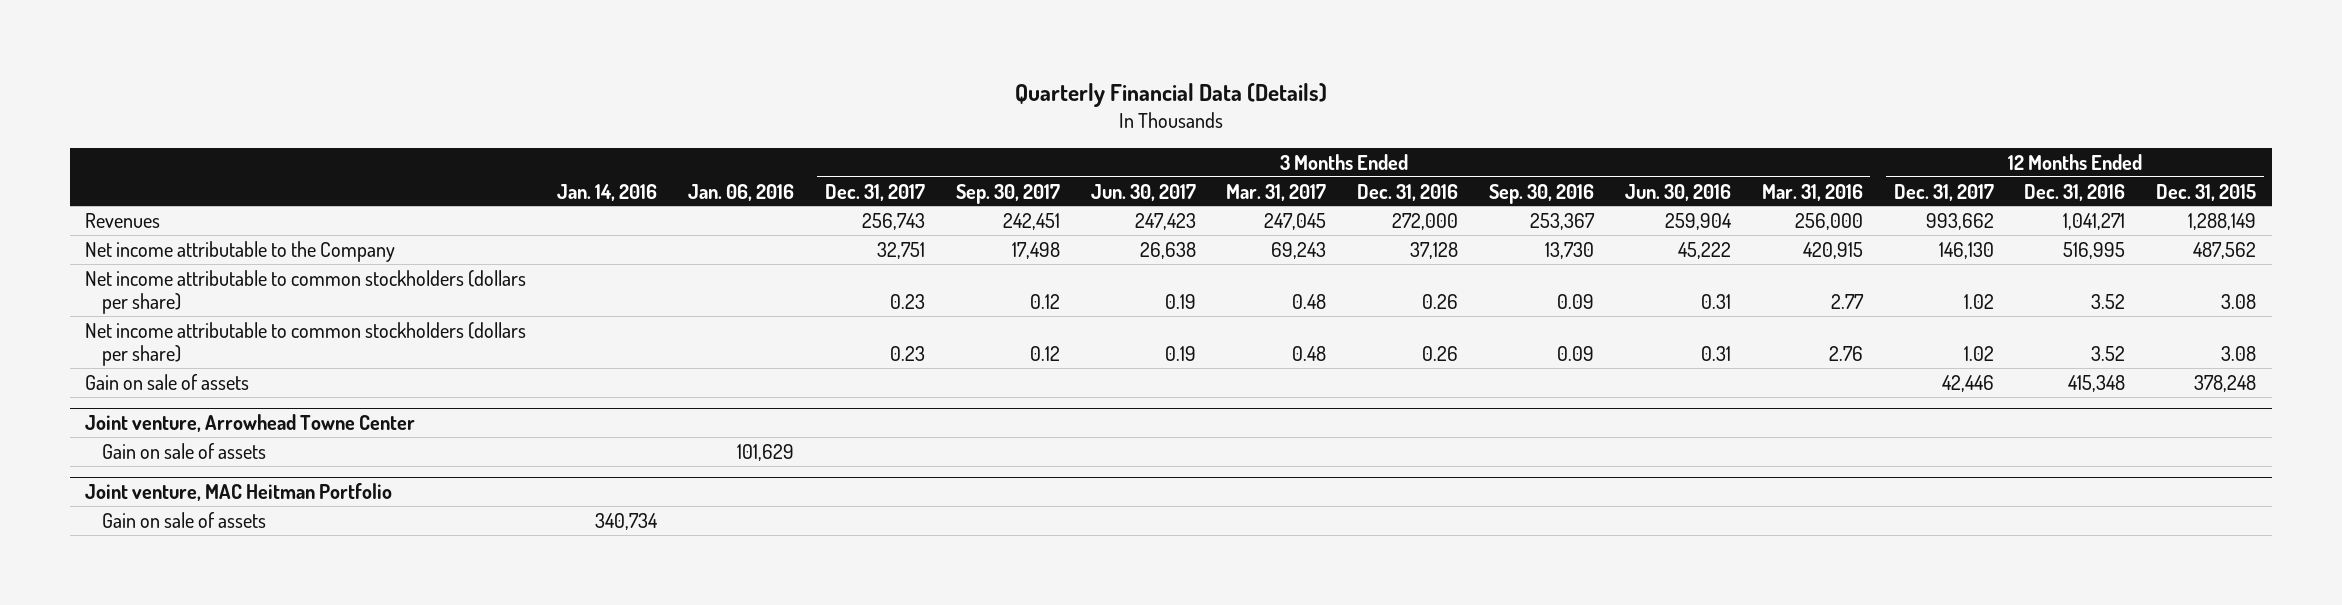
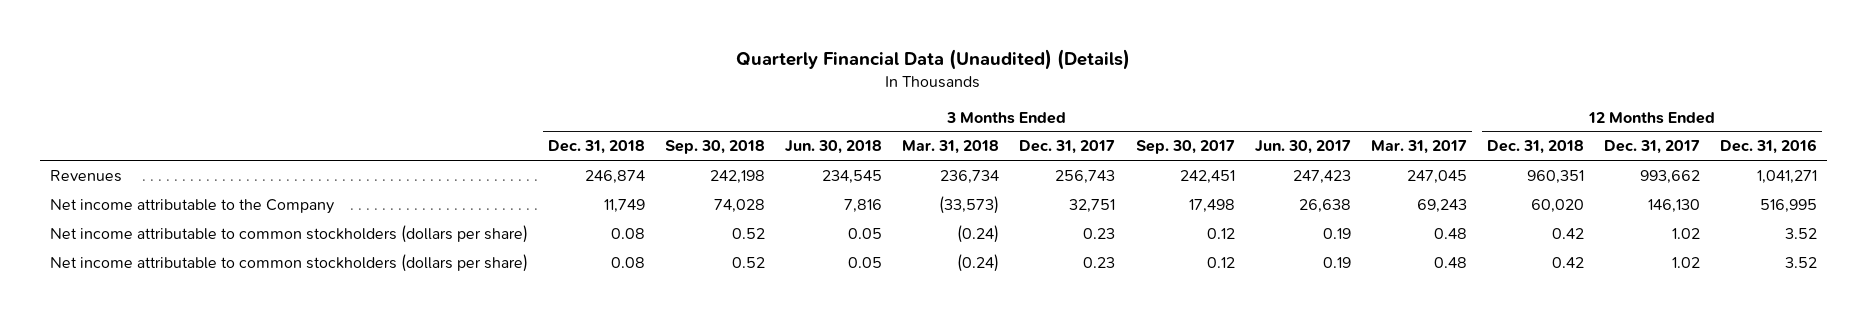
[1014,83,1327,108] Quarterly Financial Data (Details) -> [736,48,1131,70] Quarterly Financial Data (Unaudited) (Details)
[557,183,658,201] Jan. 14, 2016 -> none
[687,183,794,201] Jan. 06, 2016 -> none
[1357,183,1459,201] Dec. 31, 2016 -> none
[1489,183,1595,204] Sep. 30, 2016 -> none
[1624,183,1731,201] Jun. 30, 2016 -> none
[1761,183,1863,201] Mar. 31, 2016 -> none
[2156,183,2257,201] Dec. 31, 2015 -> none
none -> [547,140,645,155] Dec. 31, 2018
none -> [664,140,765,155] Sep. 30, 2018
none -> [785,140,883,155] Jun. 30, 2018
none -> [902,140,1000,155] Mar. 31, 2018
none -> [1486,140,1584,155] Dec. 31, 2018
[85,373,250,390] Gain on sale of assets -> none
[85,414,416,433] Joint venture, Arrowhead Towne Center -> none
[102,442,267,459] Gain on sale of assets -> none
[85,483,393,502] Joint venture, MAC Heitman Portfolio -> none
[102,511,267,528] Gain on sale of assets -> none

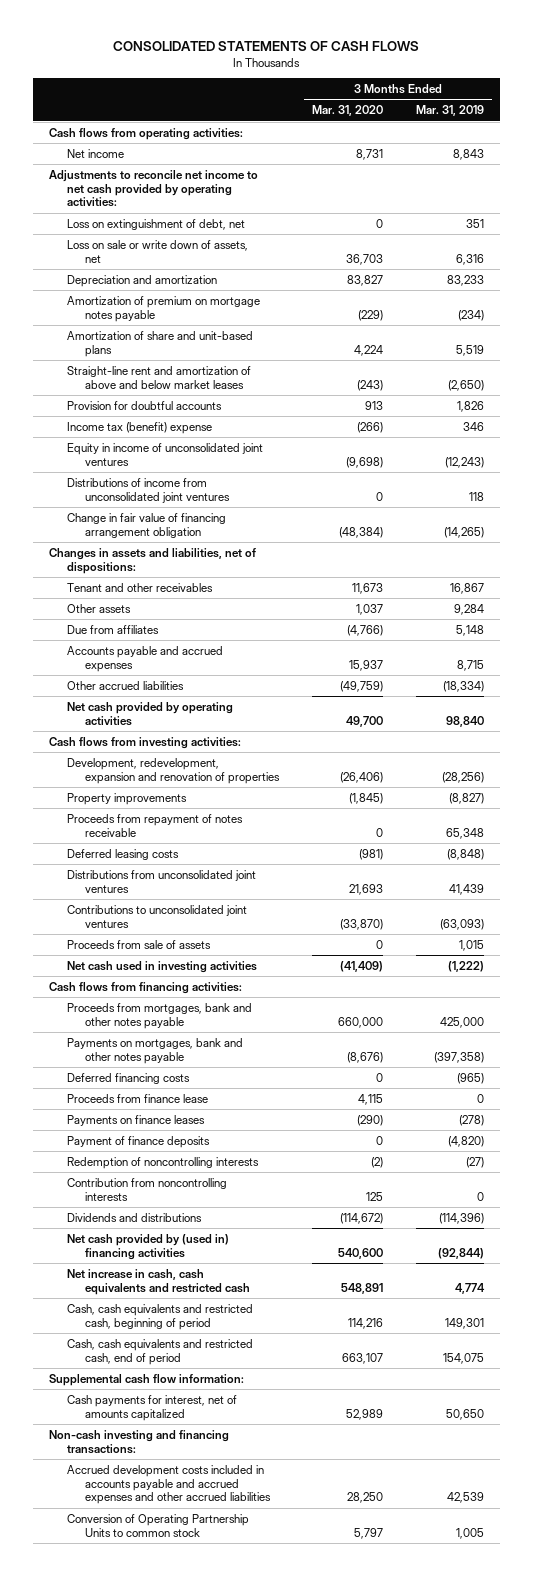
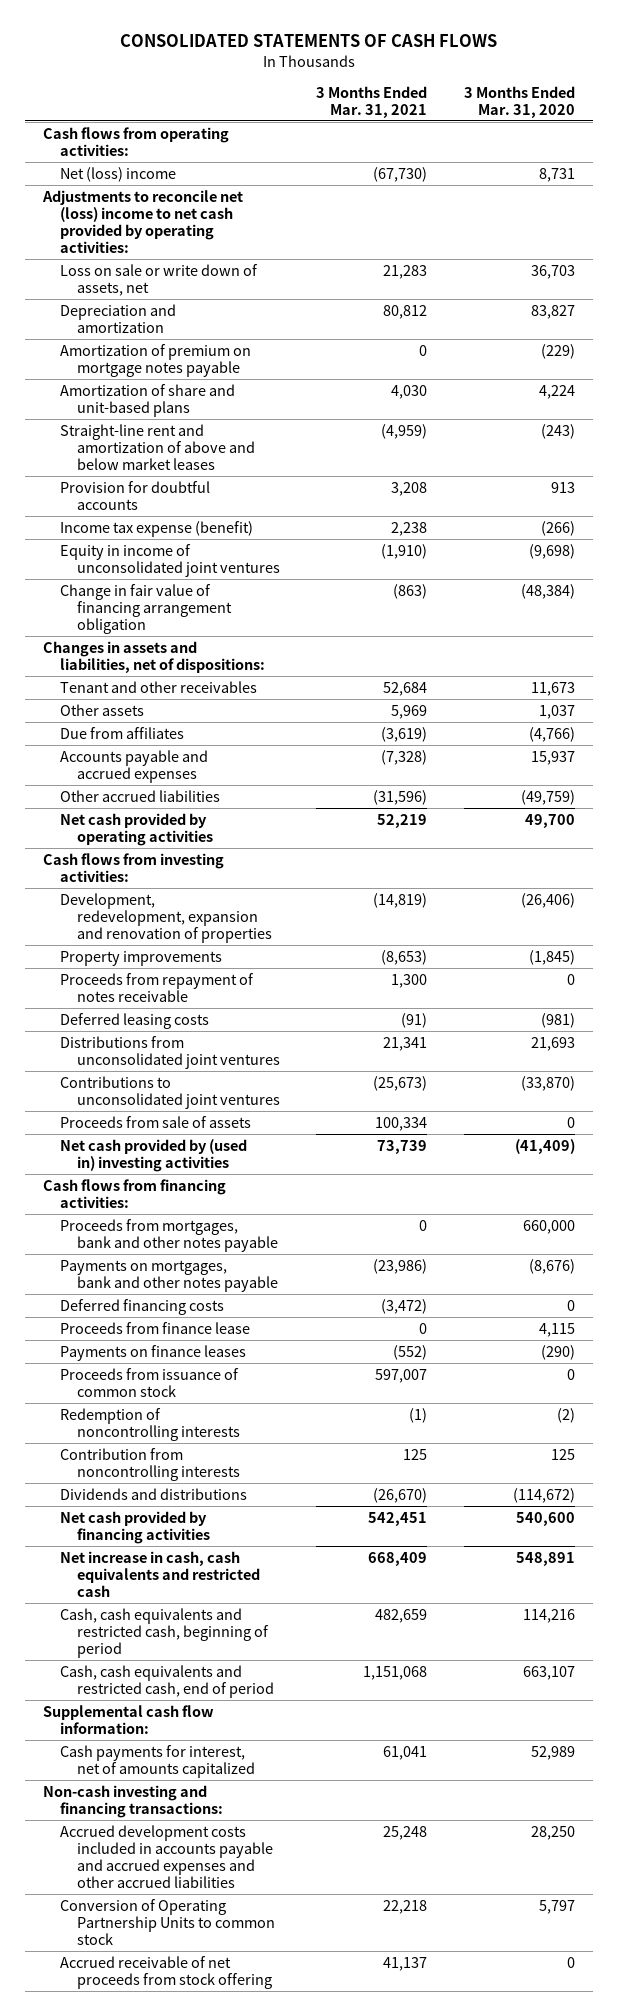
[415,105,484,117] Mar. 31, 2019 -> none
none -> [316,85,428,118] 3 Months Ended Mar. 31, 2021
[67,218,246,230] Loss on extinguishment of debt, net -> none
[67,148,125,158] Net income -> [60,166,177,182] Net (loss) income
[49,169,259,208] Adjustments to reconcile net income to net cash provided by operating activities: -> [42,189,244,254] Adjustments to reconcile net (loss) income to net cash provided by operating activities:
[67,421,213,434] Income tax (benefit) expense -> [60,520,254,537] Income tax expense (benefit)
[67,477,231,503] Distributions of income from unconsolidated joint ventures -> none
[67,960,258,973] Net cash used in investing activities -> [60,1138,248,1172] Net cash provided by (used in) investing activities
[67,1135,211,1148] Payment of finance deposits -> none
none -> [60,1367,240,1397] Proceeds from issuance of common stock
[67,1233,230,1260] Net cash provided by (used in) financing activities -> [60,1510,210,1544] Net cash provided by financing activities
none -> [60,1955,272,1989] Accrued receivable of net proceeds from stock offering

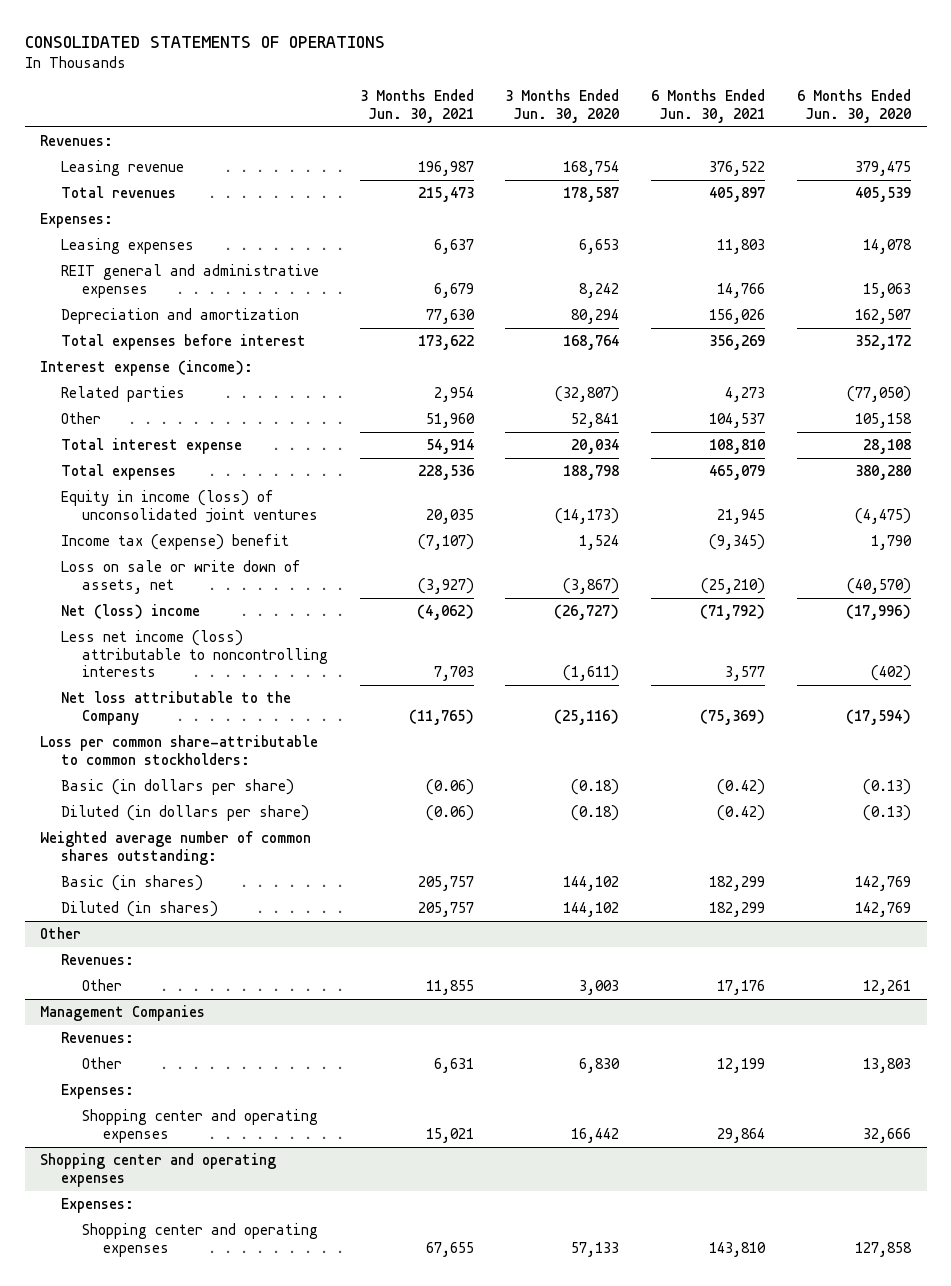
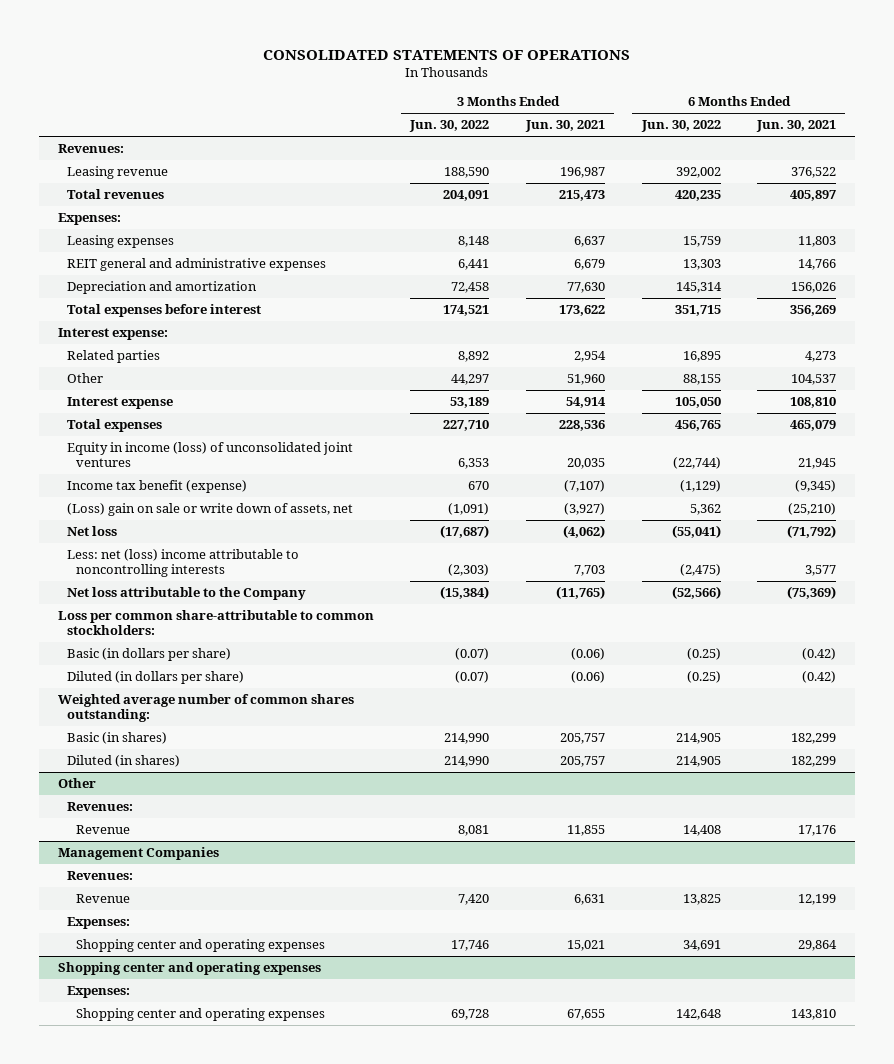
[505,89,620,124] 3 Months Ended Jun. 30, 2020 -> none
[796,89,911,124] 6 Months Ended Jun. 30, 2020 -> none
none -> [409,120,490,133] Jun. 30, 2022
none -> [640,120,721,133] Jun. 30, 2022
[40,360,254,377] Interest expense (income): -> [57,328,168,341] Interest expense:
[61,438,243,455] Total interest expense -> [66,397,173,410] Interest expense
[61,534,290,551] Income tax (expense) benefit -> [66,480,247,494] Income tax benefit (expense)
[61,560,302,594] Loss on sale or write down of assets, net -> [66,503,353,517] (Loss) gain on sale or write down of assets, net
[61,604,201,620] Net (loss) income -> [66,526,117,537] Net loss
[61,630,329,678] Less net income (loss) attributable to noncontrolling interests -> [66,549,299,578] Less: net (loss) income attributable to noncontrolling interests
[82,979,123,992] Other -> [76,825,131,835] Revenue
[82,1057,123,1070] Other -> [76,894,131,904] Revenue

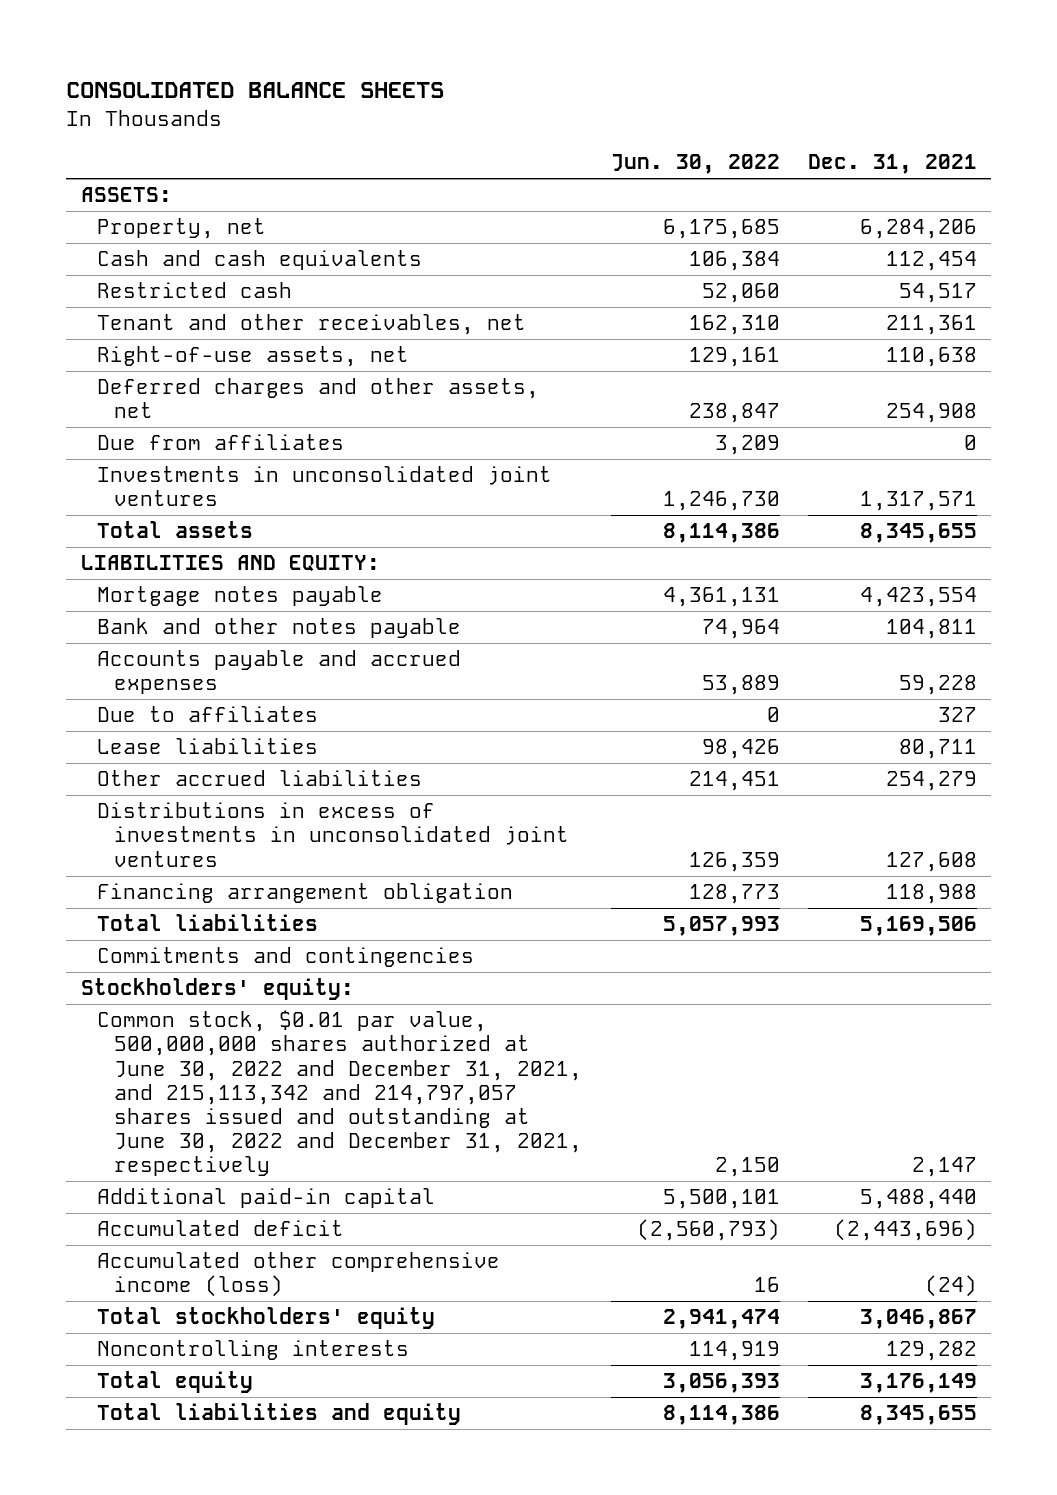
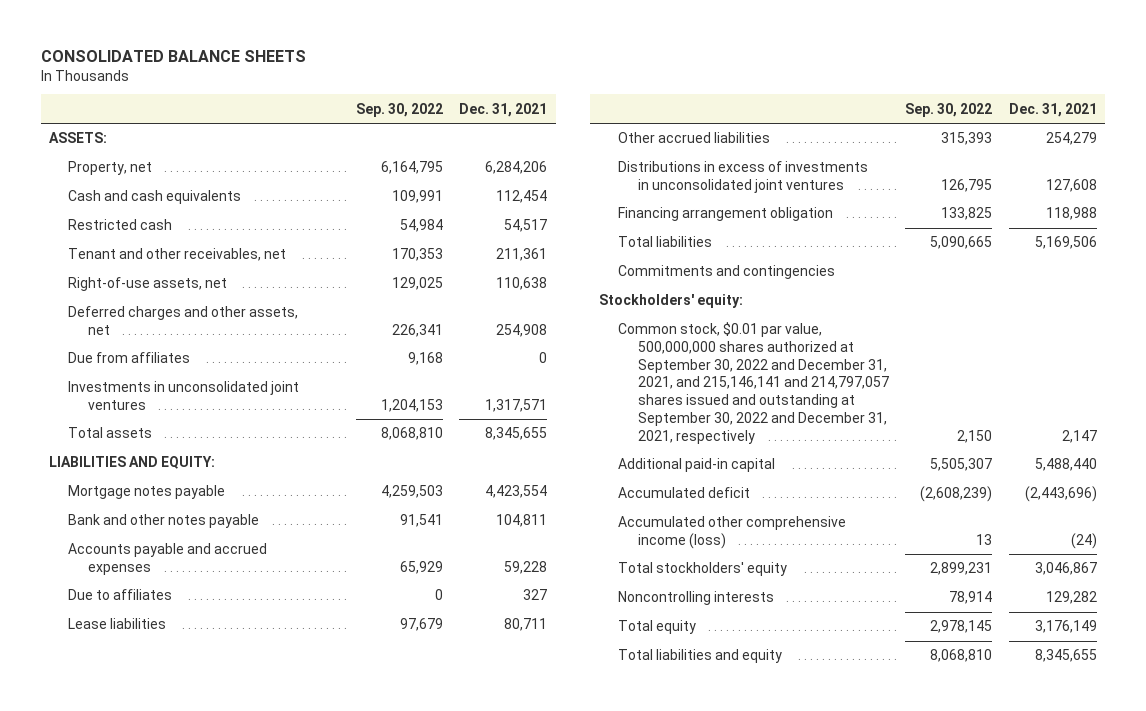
[610,154,780,175] Jun. 30, 2022 -> none
none -> [355,102,443,117] Sep. 30, 2022
[97,1010,583,1177] Common stock, $0.01 par value, 500,000,000 shares authorized at June 30, 2022 and December 31, 2021, and 215,113,342 and 214,797,057 shares issued and outstanding at June 30, 2022 and December 31, 2021, respectively -> [618,322,889,444] Common stock, $0.01 par value, 500,000,000 shares authorized at September 30, 2022 and December 31, 2021, and 215,146,141 and 214,797,057 shares issued and outstanding at September 30, 2022 and December 31, 2021, respectively

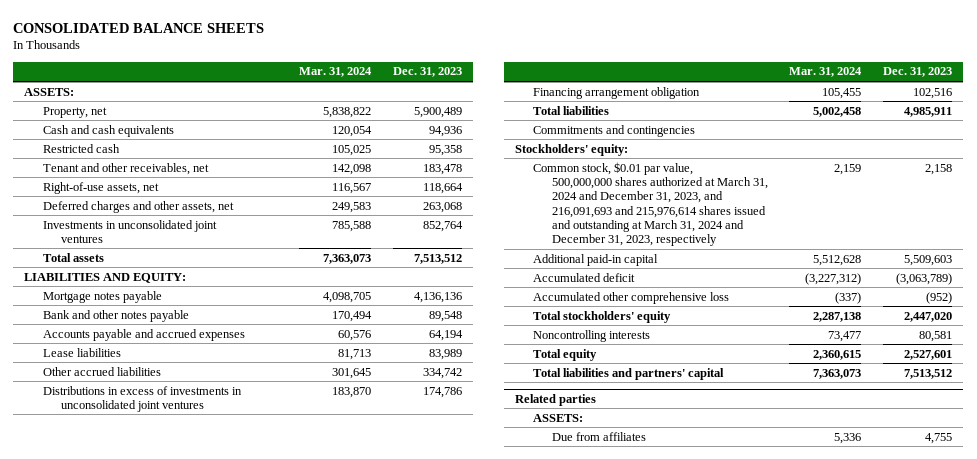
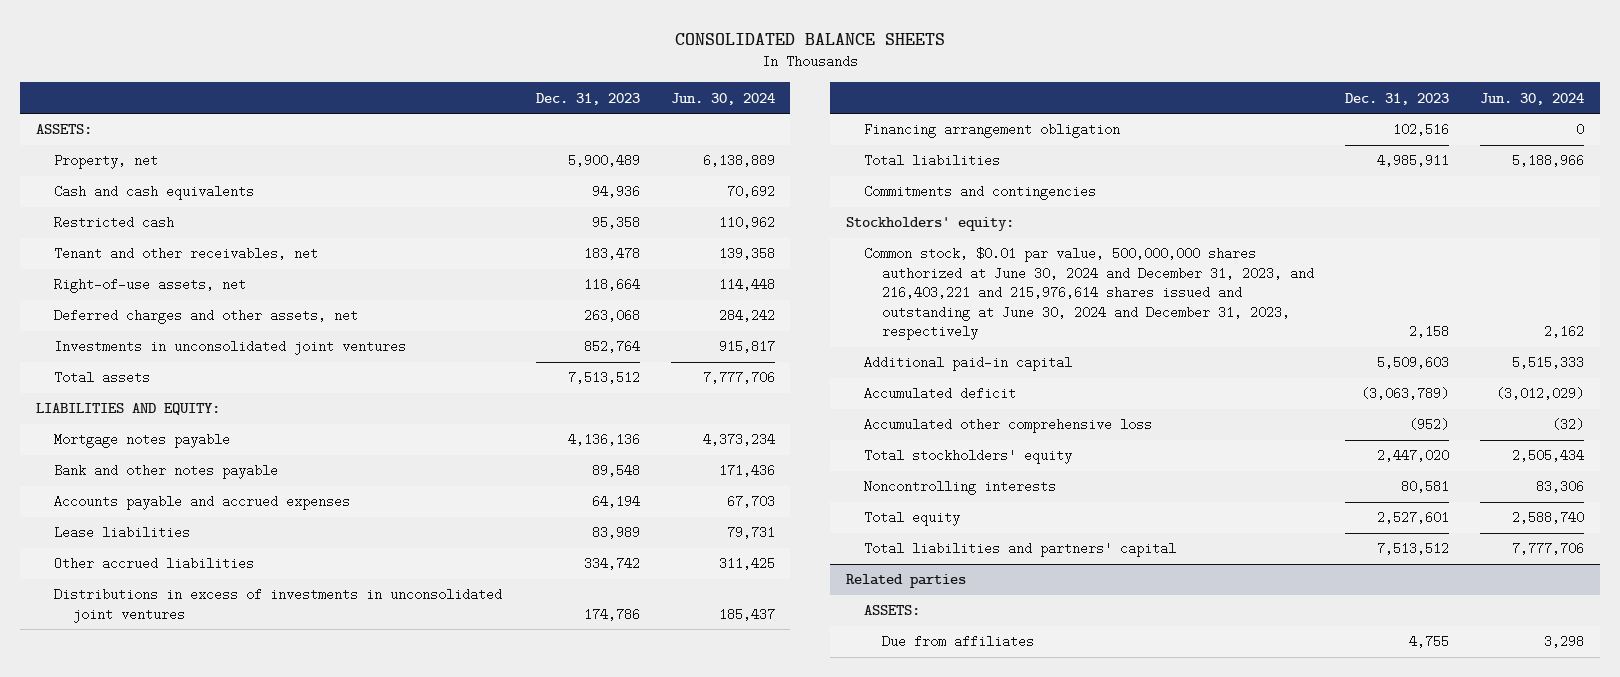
[299,67,373,78] Mar. 31, 2024 -> none
none -> [670,92,775,105] Jun. 30, 2024
[533,161,768,247] Common stock, $0.01 par value, 500,000,000 shares authorized at March 31, 2024 and December 31, 2023, and 216,091,693 and 215,976,614 shares issued and outstanding at March 31, 2024 and December 31, 2023, respectively -> [863,247,1315,340] Common stock, $0.01 par value, 500,000,000 shares authorized at June 30, 2024 and December 31, 2023, and 216,403,221 and 215,976,614 shares issued and outstanding at June 30, 2024 and December 31, 2023, respectively

